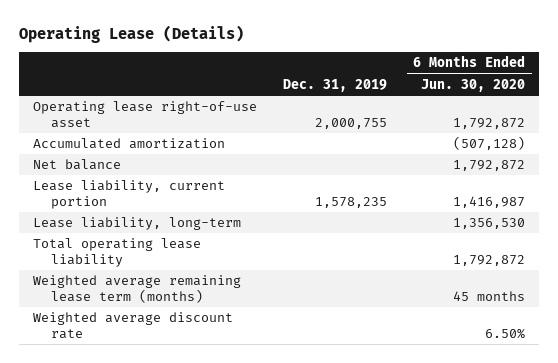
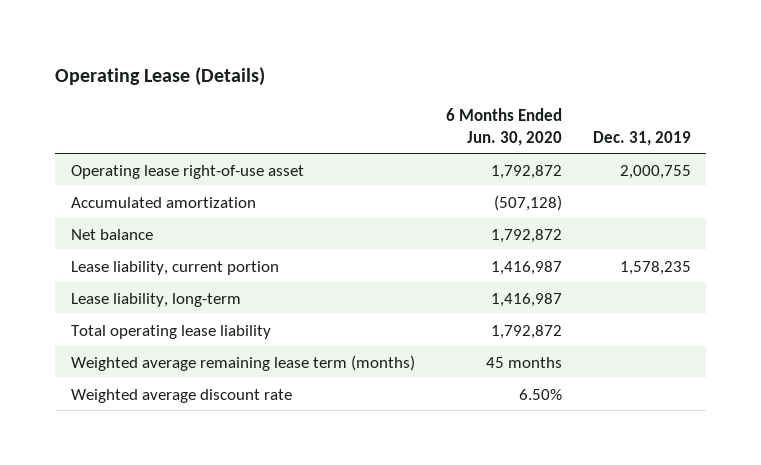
[453,218,526,230] 1,356,530 -> [490,292,562,307] 1,416,987

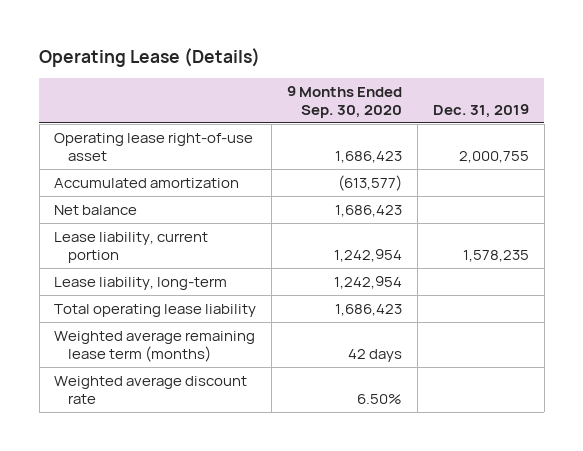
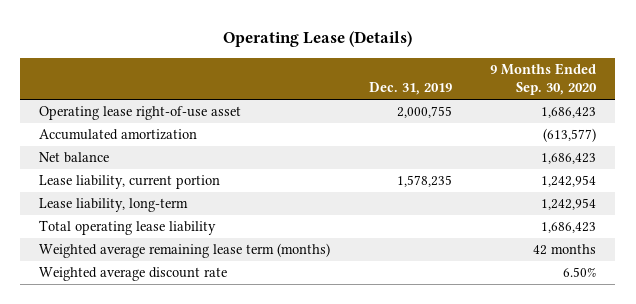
[348,349,403,363] 42 days -> [533,244,597,256] 42 months

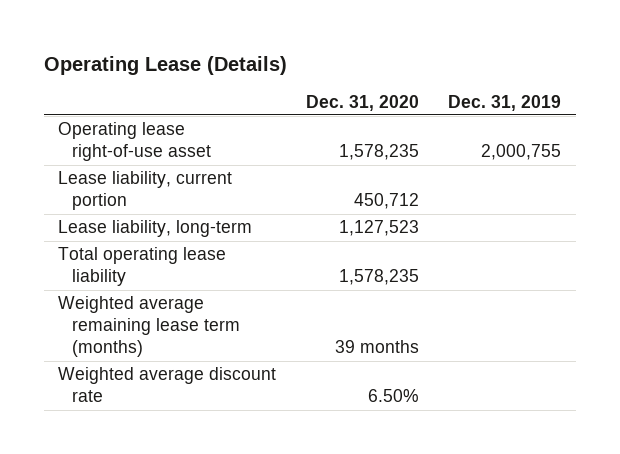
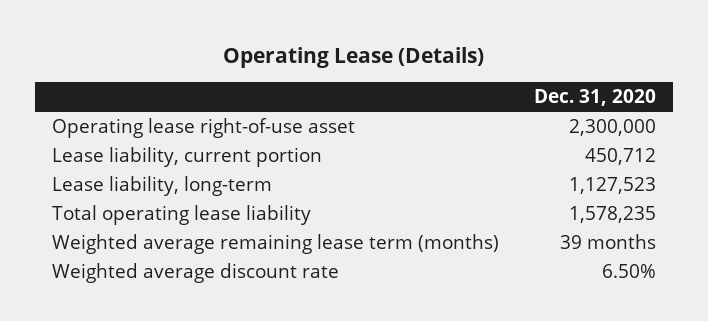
[448,94,562,111] Dec. 31, 2019 -> none
[338,144,419,161] 1,578,235 -> [568,119,656,137] 2,300,000

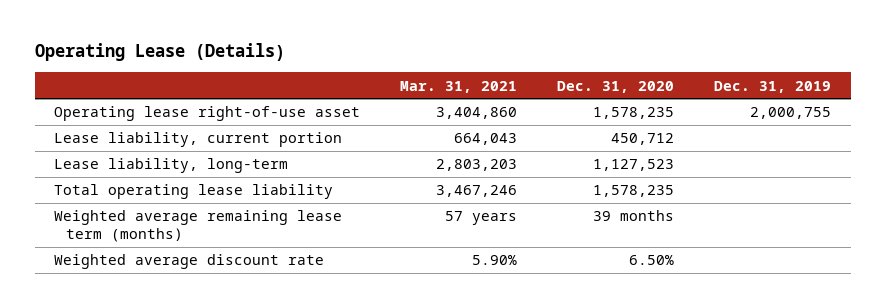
none -> [400,80,518,93] Mar. 31, 2021
none -> [714,80,832,93] Dec. 31, 2019
[568,119,656,137] 2,300,000 -> [593,107,675,120] 1,578,235

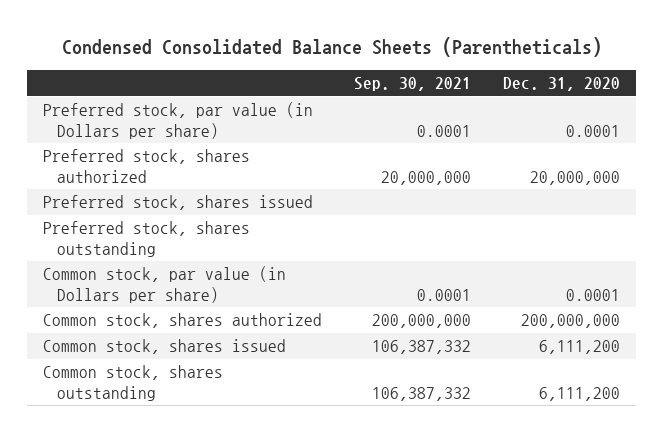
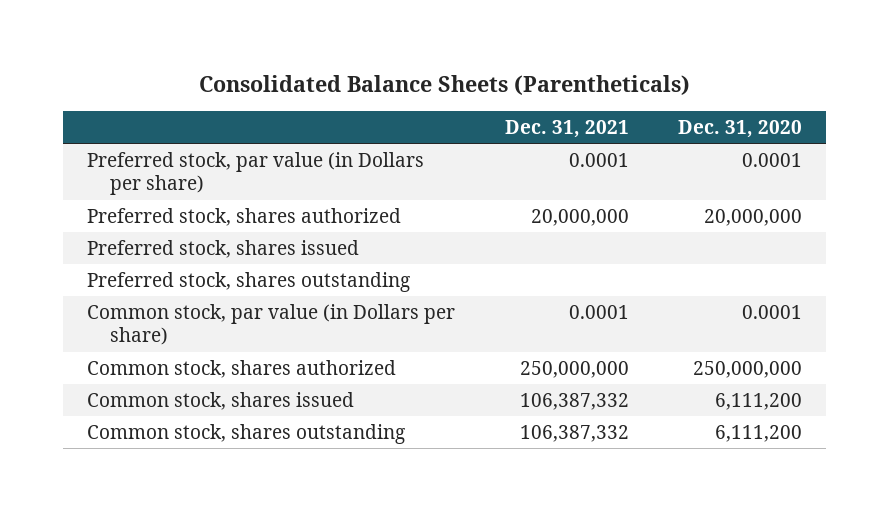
[61,37,602,58] Condensed Consolidated Balance Sheets (Parentheticals) -> [198,75,690,96] Consolidated Balance Sheets (Parentheticals)
[354,77,472,92] Sep. 30, 2021 -> none
none -> [504,119,629,138] Dec. 31, 2021
[521,314,621,329] 200,000,000 -> [692,360,802,378] 250,000,000

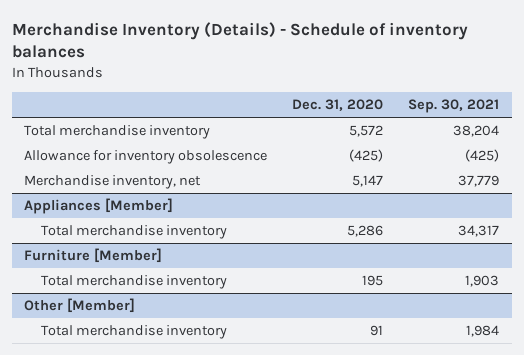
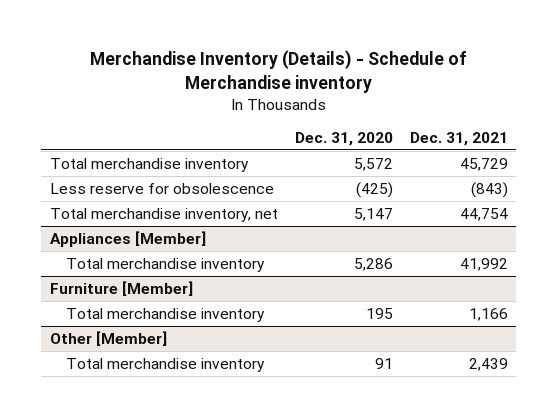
[11,21,468,59] Merchandise Inventory (Details) - Schedule of inventory balances -> [89,50,467,94] Merchandise Inventory (Details) - Schedule of Merchandise inventory
[408,99,500,114] Sep. 30, 2021 -> none
none -> [409,131,508,146] Dec. 31, 2021
[24,150,268,165] Allowance for inventory obsolescence -> [49,182,274,194] Less reserve for obsolescence
[24,175,202,190] Merchandise inventory, net -> [49,207,278,222] Total merchandise inventory, net

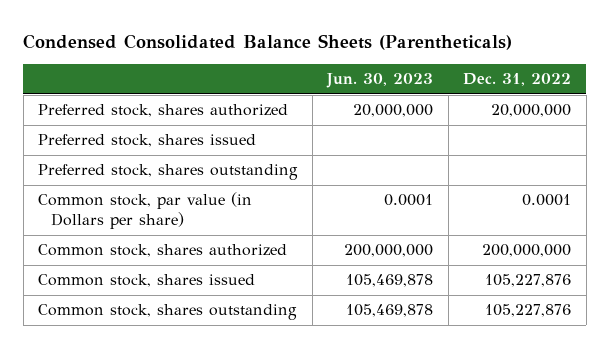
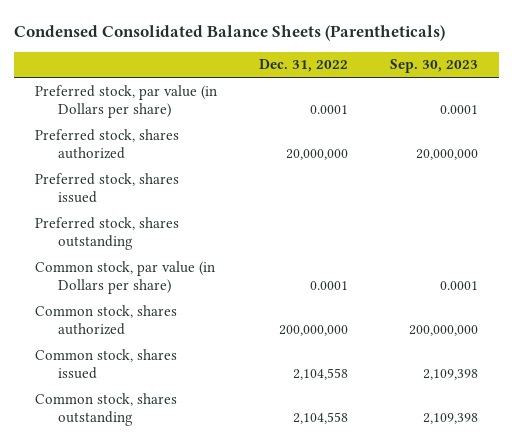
[326,73,434,89] Jun. 30, 2023 -> none
none -> [389,59,478,74] Sep. 30, 2023
none -> [34,84,217,119] Preferred stock, par value (in Dollars per share)
[485,274,572,288] 105,227,876 -> [292,368,348,381] 2,104,558
[485,304,572,318] 105,227,876 -> [292,412,348,425] 2,104,558

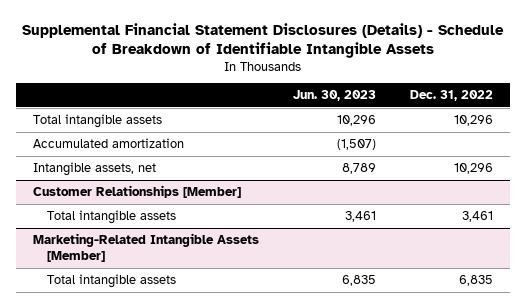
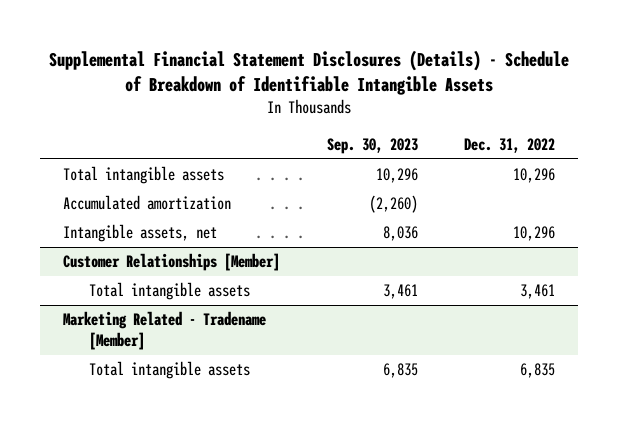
[292,90,376,102] Jun. 30, 2023 -> none
none -> [326,137,418,154] Sep. 30, 2023
[32,232,259,263] Marketing-Related Intangible Assets [Member] -> [63,311,267,351] Marketing Related - Tradename [Member]

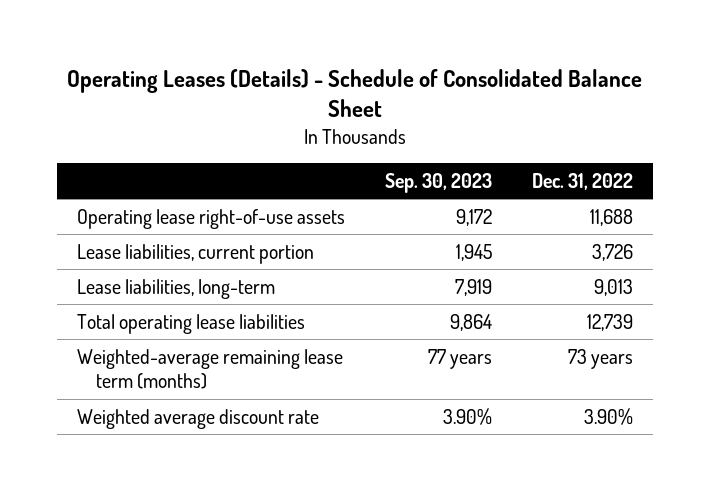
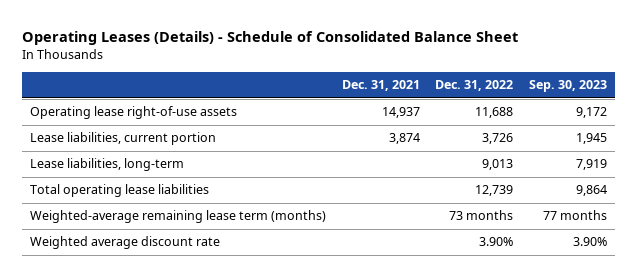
none -> [341,80,420,92] Dec. 31, 2021
[427,348,492,369] 77 years -> [542,210,607,221] 77 months
[567,348,633,369] 73 years -> [449,210,514,221] 73 months

